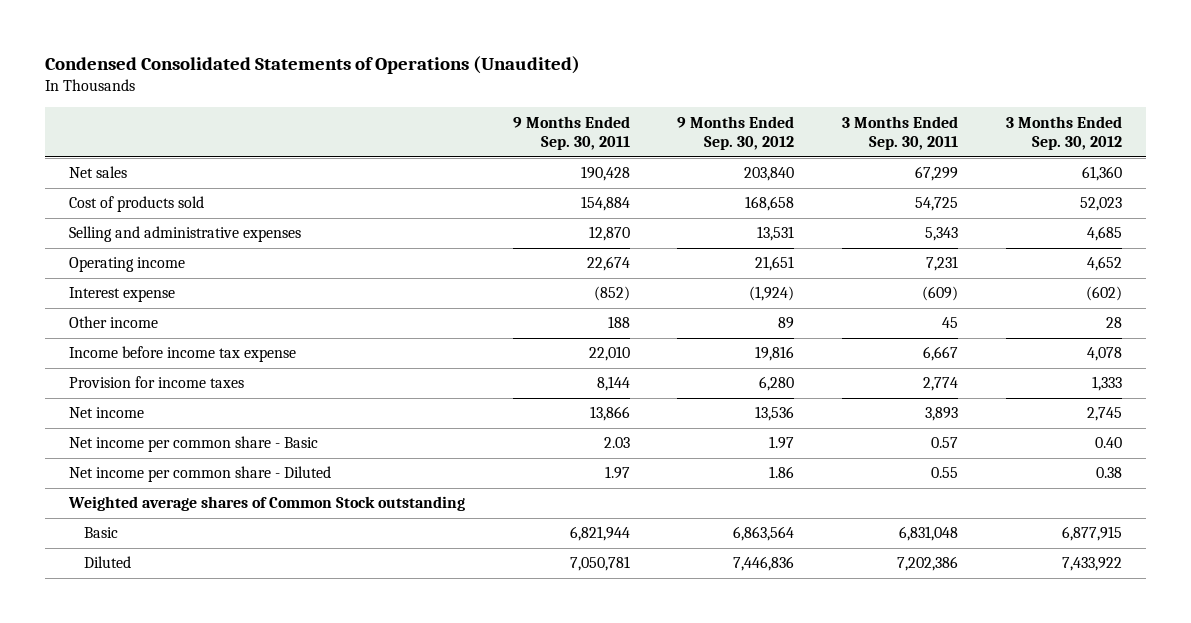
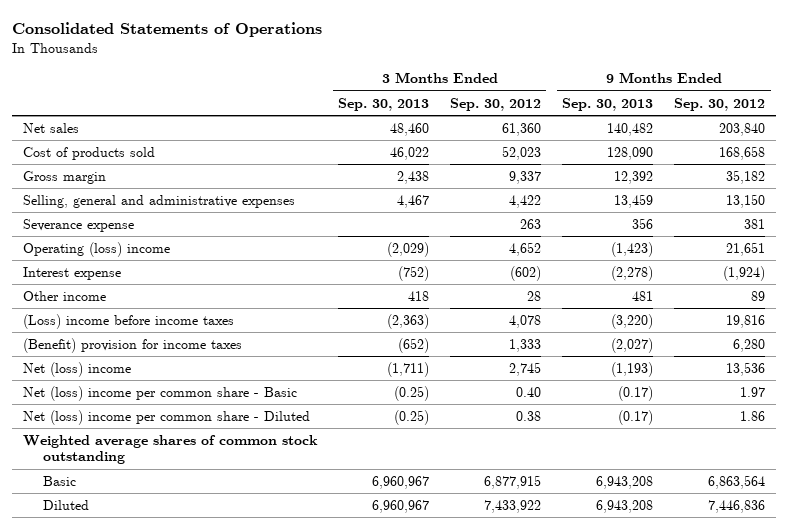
[44,55,580,74] Condensed Consolidated Statements of Operations (Unaudited) -> [12,21,323,37] Consolidated Statements of Operations
[512,115,630,151] 9 Months Ended Sep. 30, 2011 -> none
[842,115,959,151] 3 Months Ended Sep. 30, 2011 -> none
none -> [338,97,430,111] Sep. 30, 2013
none -> [562,97,654,111] Sep. 30, 2013
none -> [22,170,106,184] Gross margin
[68,226,301,243] Selling and administrative expenses -> [22,194,295,208] Selling, general and administrative expenses
[757,226,795,242] 13,531 -> [726,193,766,208] 13,150
[1087,226,1123,242] 4,685 -> [509,194,542,208] 4,422
none -> [22,218,134,232] Severance expense
[68,257,185,273] Operating income -> [22,241,170,257] Operating (loss) income
[68,346,296,363] Income before income tax expense -> [22,313,234,329] (Loss) income before income taxes
[68,376,244,389] Provision for income taxes -> [22,337,242,353] (Benefit) provision for income taxes
[68,407,144,419] Net income -> [22,361,131,377] Net (loss) income
[68,436,318,453] Net income per common share - Basic -> [22,385,297,401] Net (loss) income per common share - Basic
[68,466,331,483] Net income per common share - Diluted -> [22,409,310,425] Net (loss) income per common share - Diluted
[67,496,465,512] Weighted average shares of Common Stock outstanding -> [22,434,318,465] Weighted average shares of common stock outstanding

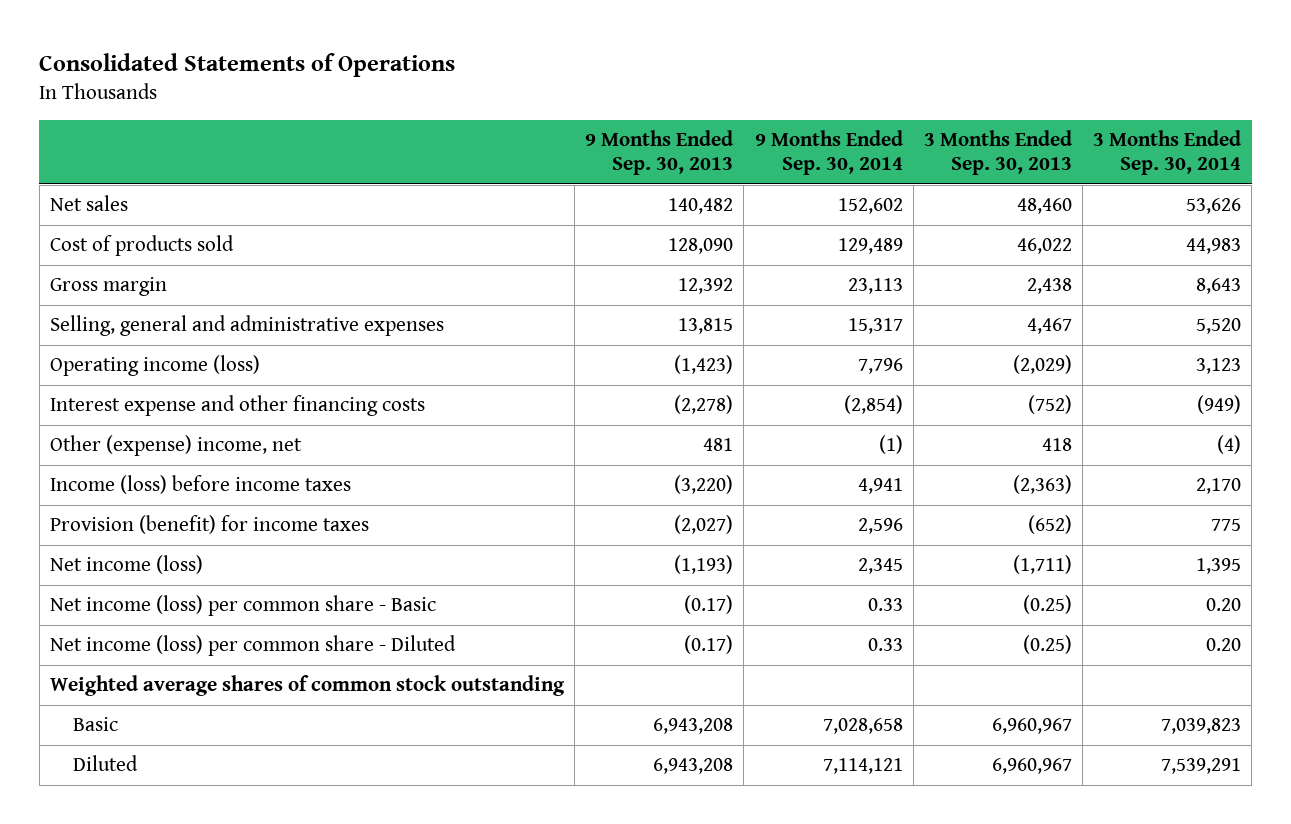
[450,97,542,111] Sep. 30, 2012 -> none
[674,97,766,111] Sep. 30, 2012 -> none
none -> [754,130,903,176] 9 Months Ended Sep. 30, 2014
none -> [1093,130,1242,176] 3 Months Ended Sep. 30, 2014
[22,218,134,232] Severance expense -> none
[614,193,654,208] 13,459 -> [678,318,734,335] 13,815
[22,241,170,257] Operating (loss) income -> [49,355,260,377] Operating income (loss)
[22,266,121,280] Interest expense -> [49,395,425,417] Interest expense and other financing costs
[22,290,106,301] Other income -> [49,435,302,457] Other (expense) income, net
[22,313,234,329] (Loss) income before income taxes -> [49,475,351,495] Income (loss) before income taxes
[22,337,242,353] (Benefit) provision for income taxes -> [49,515,369,535] Provision (benefit) for income taxes
[22,361,131,377] Net (loss) income -> [49,555,203,575] Net income (loss)
[22,385,297,401] Net (loss) income per common share - Basic -> [49,595,436,617] Net income (loss) per common share - Basic
[22,409,310,425] Net (loss) income per common share - Diluted -> [49,635,456,657] Net income (loss) per common share - Diluted

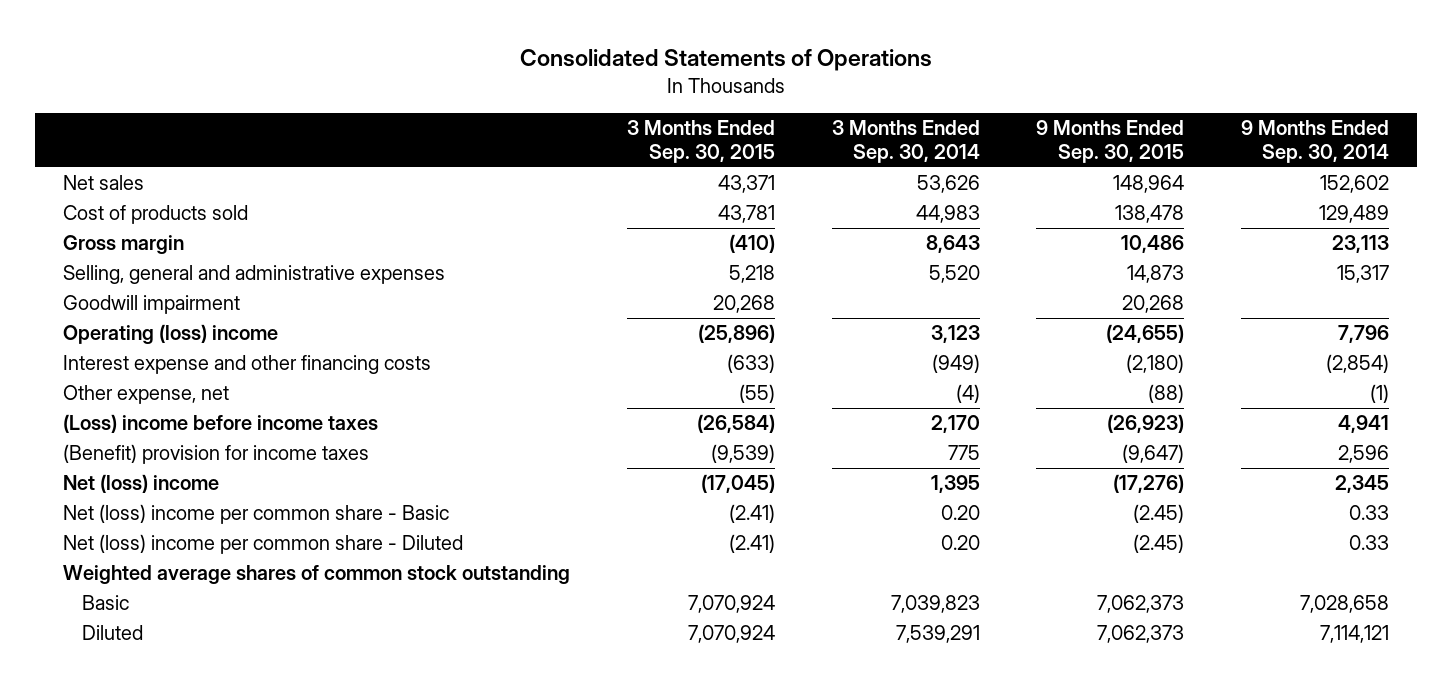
[585,130,734,176] 9 Months Ended Sep. 30, 2013 -> none
[923,130,1072,176] 3 Months Ended Sep. 30, 2013 -> none
none -> [626,120,775,163] 3 Months Ended Sep. 30, 2015
none -> [1036,120,1185,163] 9 Months Ended Sep. 30, 2015
none -> [63,295,241,315] Goodwill impairment
[49,355,260,377] Operating income (loss) -> [63,324,279,345] Operating (loss) income
[49,435,302,457] Other (expense) income, net -> [63,385,230,405] Other expense, net
[49,475,351,495] Income (loss) before income taxes -> [63,414,379,434] (Loss) income before income taxes
[49,515,369,535] Provision (benefit) for income taxes -> [63,444,370,465] (Benefit) provision for income taxes
[49,555,203,575] Net income (loss) -> [63,474,220,494] Net (loss) income
[49,595,436,617] Net income (loss) per common share - Basic -> [63,504,450,525] Net (loss) income per common share - Basic
[49,635,456,657] Net income (loss) per common share - Diluted -> [63,534,464,555] Net (loss) income per common share - Diluted

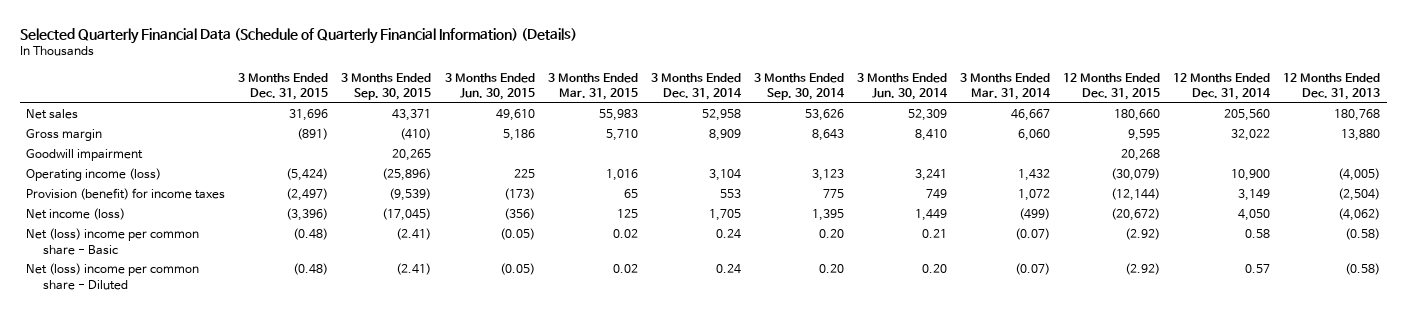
[520,48,933,71] Consolidated Statements of Operations -> [19,27,577,44] Selected Quarterly Financial Data (Schedule of Quarterly Financial Information) (Details)
[1036,120,1185,163] 9 Months Ended Sep. 30, 2015 -> none
[1240,120,1389,163] 9 Months Ended Sep. 30, 2014 -> none
none -> [238,72,329,101] 3 Months Ended Dec. 31, 2015
none -> [444,72,535,101] 3 Months Ended Jun. 30, 2015
none -> [547,72,638,101] 3 Months Ended Mar. 31, 2015
none -> [650,72,742,101] 3 Months Ended Dec. 31, 2014
none -> [857,72,949,101] 3 Months Ended Jun. 30, 2014
none -> [960,72,1052,101] 3 Months Ended Mar. 31, 2014
none -> [1063,72,1161,101] 12 Months Ended Dec. 31, 2015
none -> [1173,72,1272,101] 12 Months Ended Dec. 31, 2014
none -> [1283,72,1381,101] 12 Months Ended Dec. 31, 2013
[63,205,249,225] Cost of products sold -> none
[63,265,446,285] Selling, general and administrative expenses -> none
[63,355,432,375] Interest expense and other financing costs -> none
[63,385,230,405] Other expense, net -> none
[63,414,379,434] (Loss) income before income taxes -> none
[712,295,775,314] 20,268 -> [392,149,432,162] 20,265
[63,324,279,345] Operating (loss) income -> [26,168,162,182] Operating income (loss)
[63,444,370,465] (Benefit) provision for income taxes -> [26,188,226,201] Provision (benefit) for income taxes
[63,474,220,494] Net (loss) income -> [26,208,126,221] Net income (loss)
[63,565,571,585] Weighted average shares of common stock outstanding -> none
[81,595,129,611] Basic -> none
[81,625,143,641] Diluted -> none

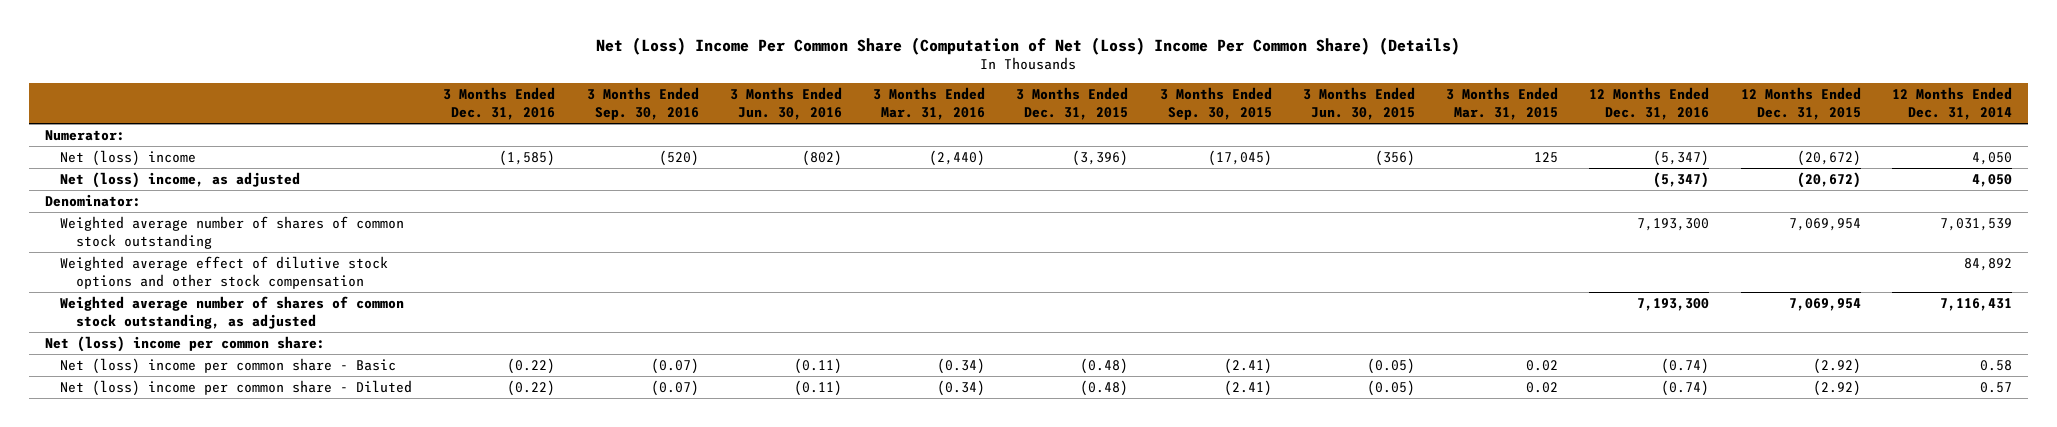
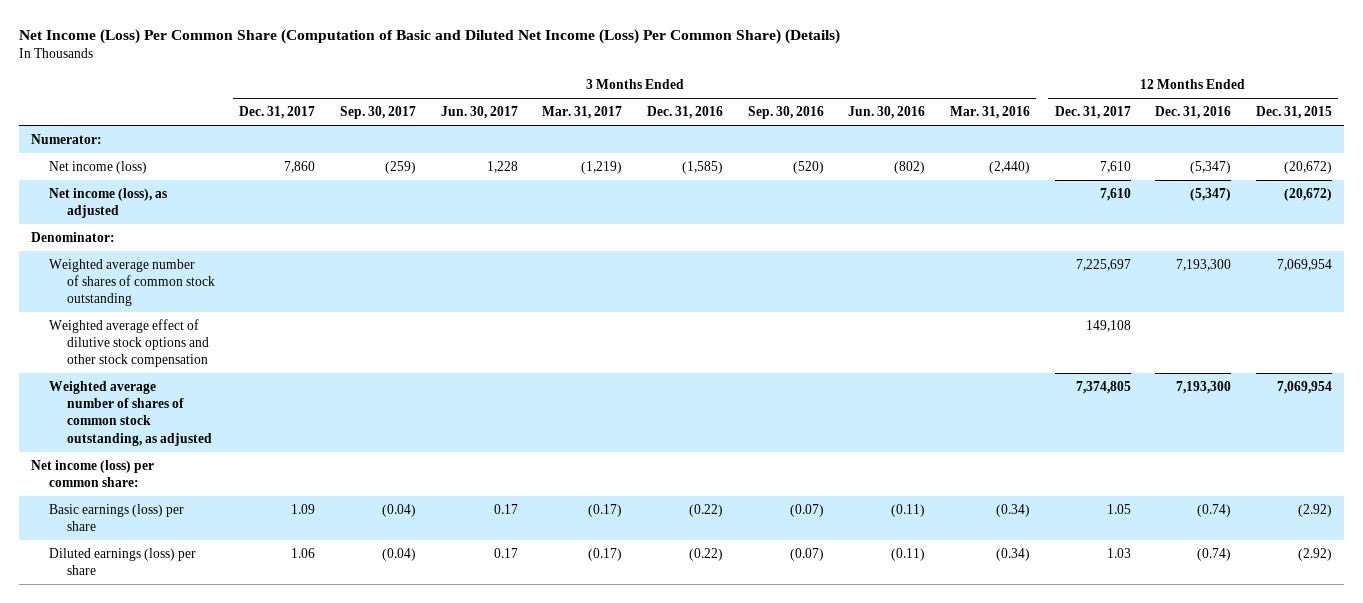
[596,36,1461,55] Net (Loss) Income Per Common Share (Computation of Net (Loss) Income Per Common Share) (Details) -> [19,29,841,45] Net Income (Loss) Per Common Share (Computation of Basic and Diluted Net Income (Loss) Per Common Share) (Details)
[1016,87,1129,121] 3 Months Ended Dec. 31, 2015 -> none
[1159,87,1272,121] 3 Months Ended Sep. 30, 2015 -> none
[1302,87,1415,121] 3 Months Ended Jun. 30, 2015 -> none
[1446,87,1559,121] 3 Months Ended Mar. 31, 2015 -> none
[1891,87,2012,121] 12 Months Ended Dec. 31, 2014 -> none
none -> [239,106,316,120] Dec. 31, 2017
none -> [340,106,417,120] Sep. 30, 2017
none -> [440,106,518,120] Jun. 30, 2017
none -> [542,106,623,120] Mar. 31, 2017
none -> [1054,106,1131,120] Dec. 31, 2017
[60,149,197,166] Net (loss) income -> [49,160,148,174] Net income (loss)
[60,171,301,188] Net (loss) income, as adjusted -> [49,187,168,219] Net income (loss), as adjusted
[44,335,325,352] Net (loss) income per common share: -> [31,459,155,488] Net income (loss) per common share:
[60,357,397,374] Net (loss) income per common share - Basic -> [49,503,185,532] Basic earnings (loss) per share
[60,379,413,396] Net (loss) income per common share - Diluted -> [49,547,197,576] Diluted earnings (loss) per share

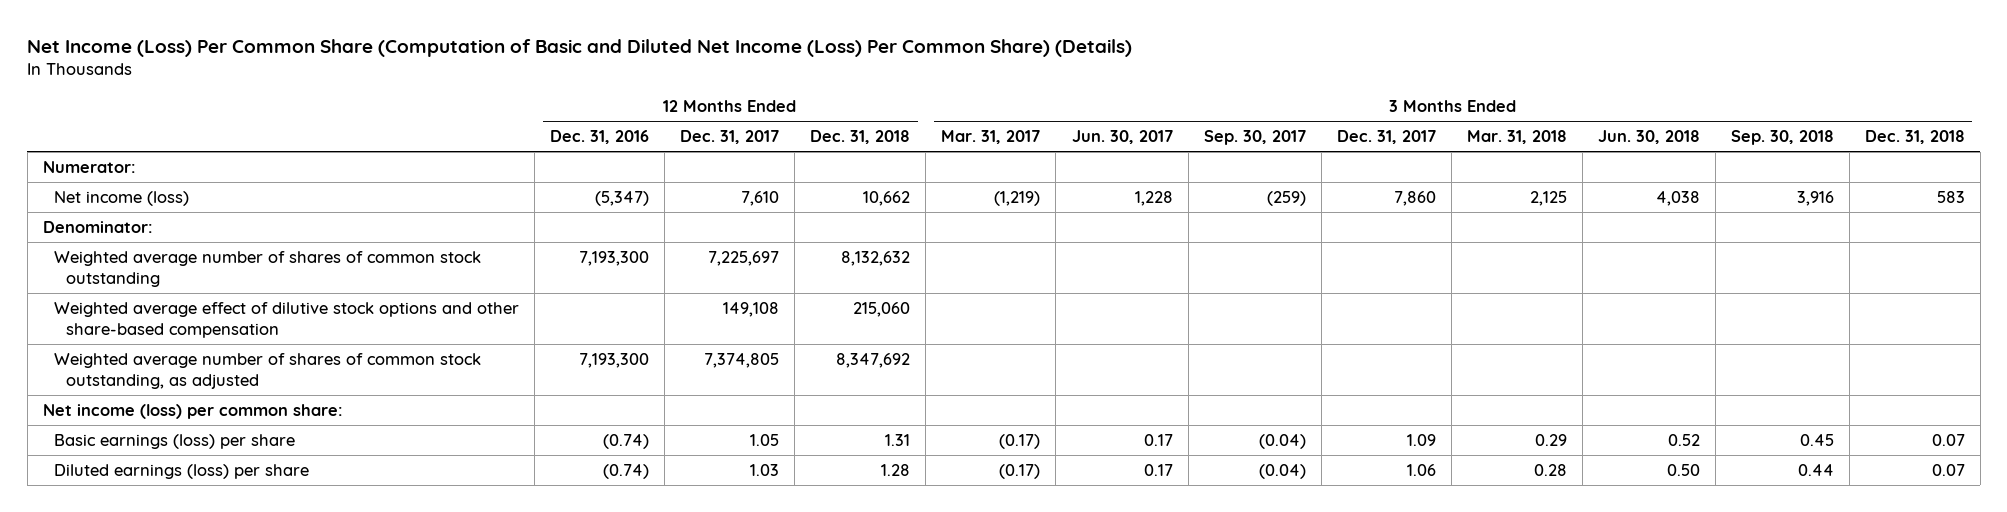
[647,106,724,120] Dec. 31, 2016 -> none
[747,106,824,120] Sep. 30, 2016 -> none
[848,106,926,120] Jun. 30, 2016 -> none
[949,106,1030,120] Mar. 31, 2016 -> none
[1255,106,1332,120] Dec. 31, 2015 -> none
none -> [810,130,911,145] Dec. 31, 2018
none -> [1466,130,1567,145] Mar. 31, 2018
none -> [1597,130,1700,145] Jun. 30, 2018
none -> [1730,130,1834,146] Sep. 30, 2018
none -> [1864,130,1965,145] Dec. 31, 2018
[49,187,168,219] Net income (loss), as adjusted -> none
[49,318,209,368] Weighted average effect of dilutive stock options and other stock compensation -> [54,301,520,339] Weighted average effect of dilutive stock options and other share-based compensation

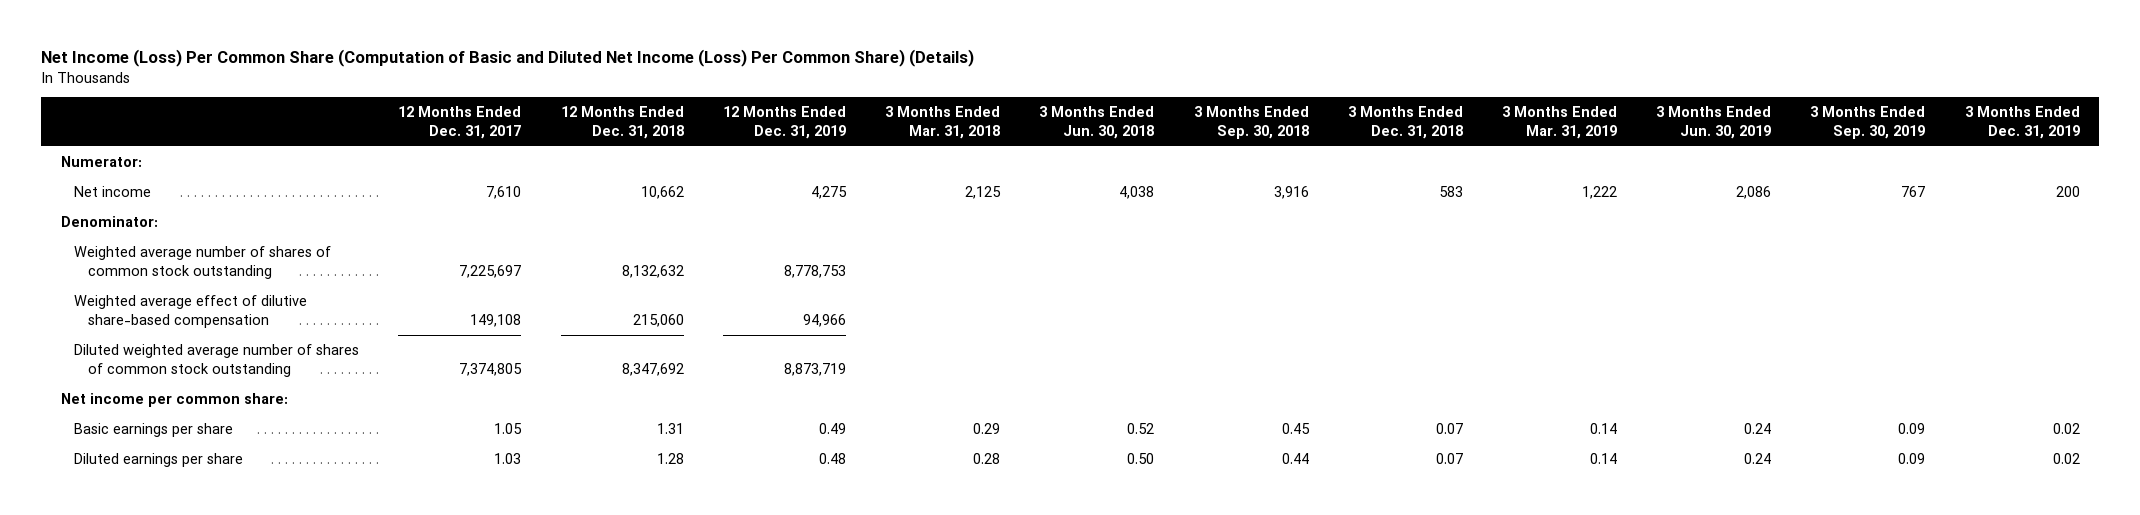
[550,130,650,145] Dec. 31, 2016 -> none
[941,130,1041,145] Mar. 31, 2017 -> none
[1071,130,1173,145] Jun. 30, 2017 -> none
[1203,130,1306,146] Sep. 30, 2017 -> none
[1336,130,1436,145] Dec. 31, 2017 -> none
none -> [722,106,846,140] 12 Months Ended Dec. 31, 2019
none -> [1502,106,1618,140] 3 Months Ended Mar. 31, 2019
none -> [1656,106,1772,140] 3 Months Ended Jun. 30, 2019
none -> [1810,106,1926,140] 3 Months Ended Sep. 30, 2019
none -> [1964,106,2080,140] 3 Months Ended Dec. 31, 2019
[54,190,190,206] Net income (loss) -> [74,186,152,198] Net income
[54,301,520,339] Weighted average effect of dilutive stock options and other share-based compensation -> [74,295,308,328] Weighted average effect of dilutive share-based compensation
[54,352,482,390] Weighted average number of shares of common stock outstanding, as adjusted -> [74,344,360,377] Diluted weighted average number of shares of common stock outstanding
[42,403,343,419] Net income (loss) per common share: -> [60,393,288,408] Net income per common share:
[54,433,296,449] Basic earnings (loss) per share -> [74,423,234,438] Basic earnings per share
[54,463,310,479] Diluted earnings (loss) per share -> [74,453,244,468] Diluted earnings per share

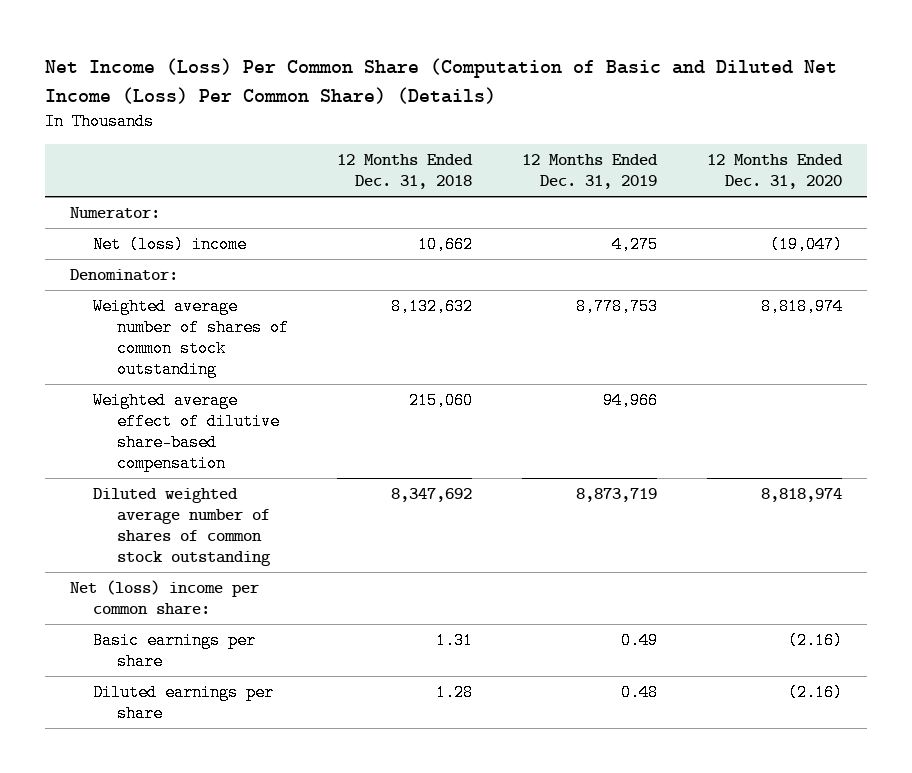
[398,106,522,140] 12 Months Ended Dec. 31, 2017 -> none
[885,106,1001,140] 3 Months Ended Mar. 31, 2018 -> none
[1039,106,1155,140] 3 Months Ended Jun. 30, 2018 -> none
[1193,106,1309,140] 3 Months Ended Sep. 30, 2018 -> none
[1347,106,1463,140] 3 Months Ended Dec. 31, 2018 -> none
[1502,106,1618,140] 3 Months Ended Mar. 31, 2019 -> none
[1656,106,1772,140] 3 Months Ended Jun. 30, 2019 -> none
[1810,106,1926,140] 3 Months Ended Sep. 30, 2019 -> none
[1964,106,2080,140] 3 Months Ended Dec. 31, 2019 -> none
none -> [707,154,844,190] 12 Months Ended Dec. 31, 2020
[74,186,152,198] Net income -> [93,235,248,253] Net (loss) income
[60,393,288,408] Net income per common share: -> [69,579,259,616] Net (loss) income per common share:

